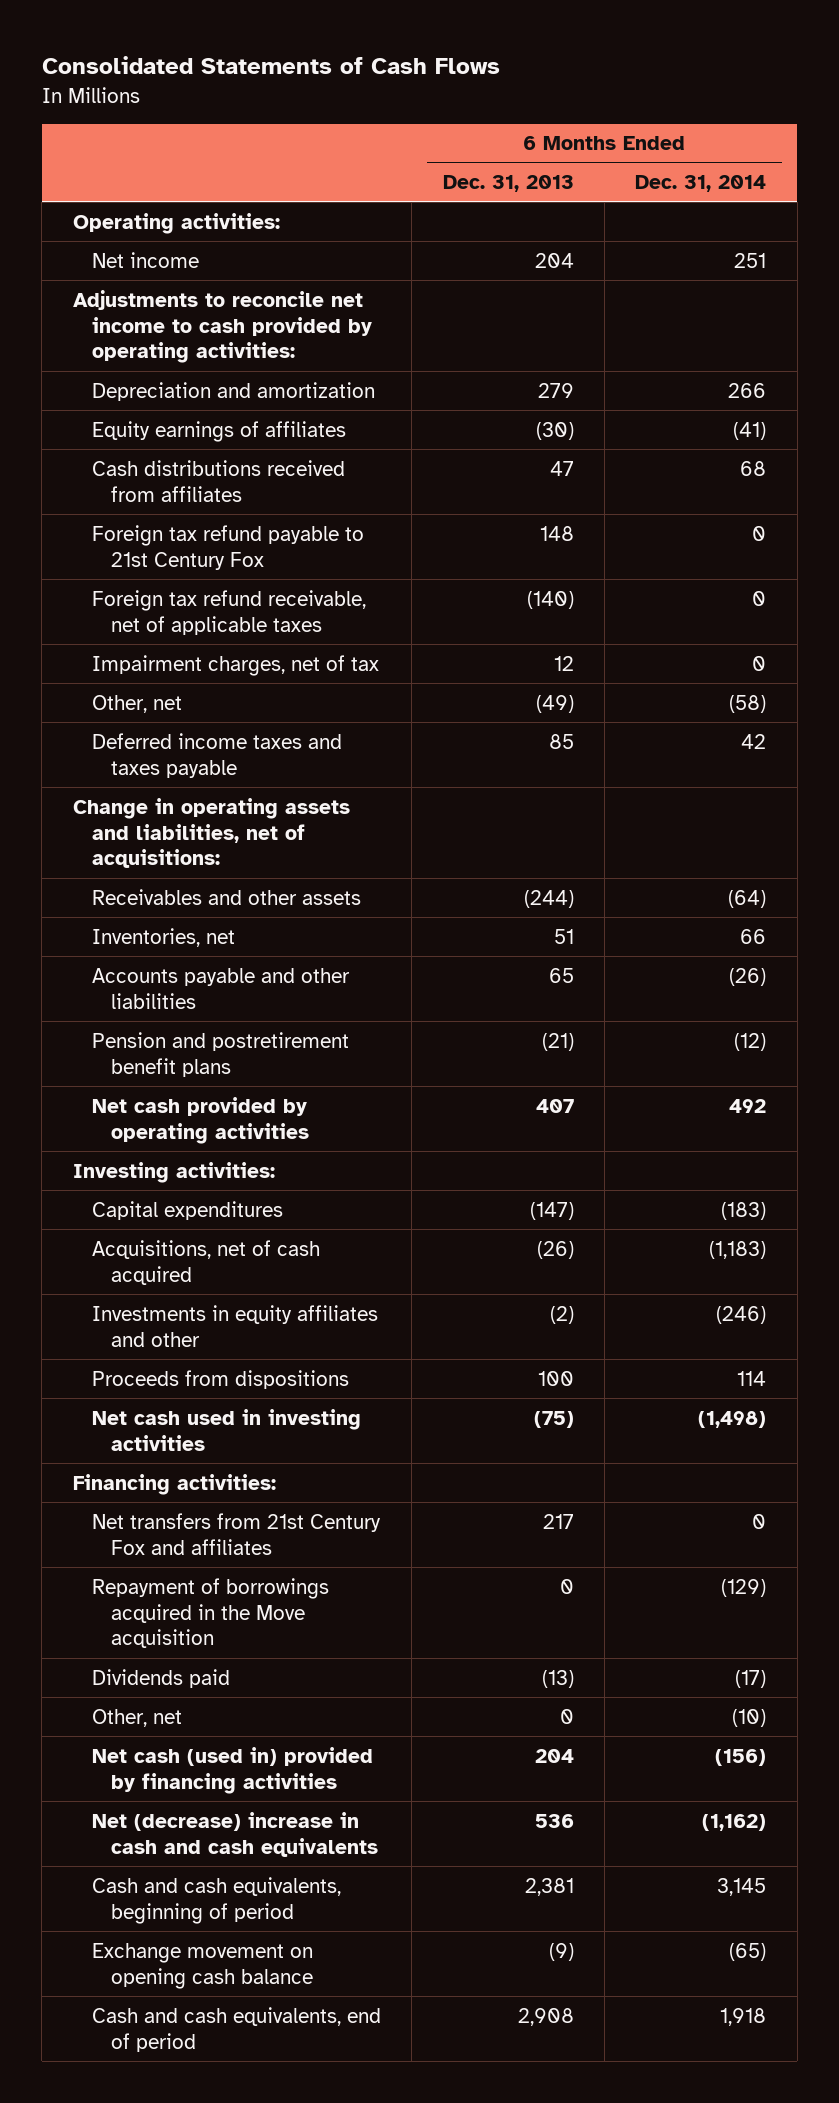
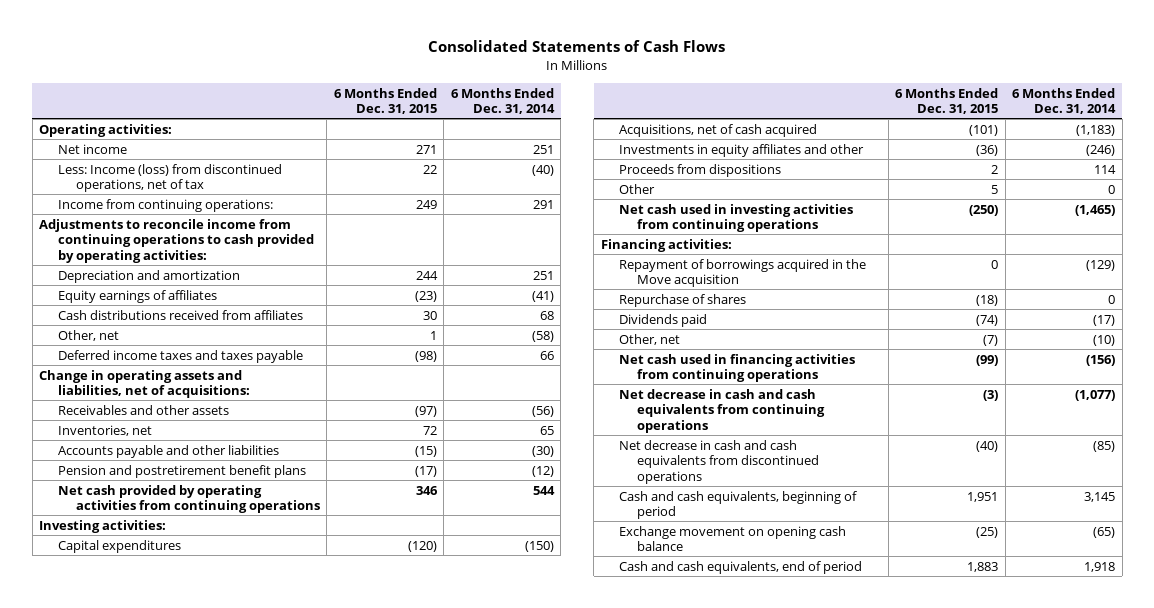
[442,174,574,192] Dec. 31, 2013 -> none
none -> [333,87,437,115] 6 Months Ended Dec. 31, 2015
none -> [57,163,282,193] Less: Income (loss) from discontinued operations, net of tax
none -> [57,198,273,212] Income from continuing operations:
[72,289,372,364] Adjustments to reconcile net income to cash provided by operating activities: -> [39,218,314,263] Adjustments to reconcile income from continuing operations to cash provided by operating activities:
[728,382,767,398] 266 -> [532,270,554,280] 251
[91,524,364,570] Foreign tax refund payable to 21st Century Fox -> none
[91,589,366,635] Foreign tax refund receivable, net of applicable taxes -> none
[91,654,379,676] Impairment charges, net of tax -> none
[741,733,767,749] 42 -> [539,350,554,360] 66
[728,889,767,908] (64) -> [531,405,554,417] (56)
[740,928,767,944] 66 -> [539,425,554,435] 65
[729,967,767,986] (26) -> [531,445,554,457] (30)
[91,1096,310,1144] Net cash provided by operating activities -> [57,484,320,514] Net cash provided by operating activities from continuing operations
[729,1098,767,1113] 492 -> [532,485,555,495] 544
[721,1201,767,1220] (183) -> [524,540,554,552] (150)
none -> [618,183,655,194] Other
[91,1408,361,1451] Net cash used in investing activities -> [618,203,853,233] Net cash used in investing activities from continuing operations
[698,1410,767,1428] (1,498) -> [1075,204,1116,216] (1,465)
[91,1512,381,1555] Net transfers from 21st Century Fox and affiliates -> none
none -> [618,293,746,307] Repurchase of shares
[91,1746,373,1794] Net cash (used in) provided by financing activities -> [618,353,855,383] Net cash used in financing activities from continuing operations
[91,1811,379,1857] Net (decrease) increase in cash and cash equivalents -> [618,388,826,433] Net decrease in cash and cash equivalents from continuing operations
[702,1813,767,1831] (1,162) -> [1075,389,1116,401] (1,077)
none -> [618,439,820,484] Net decrease in cash and cash equivalents from discontinued operations

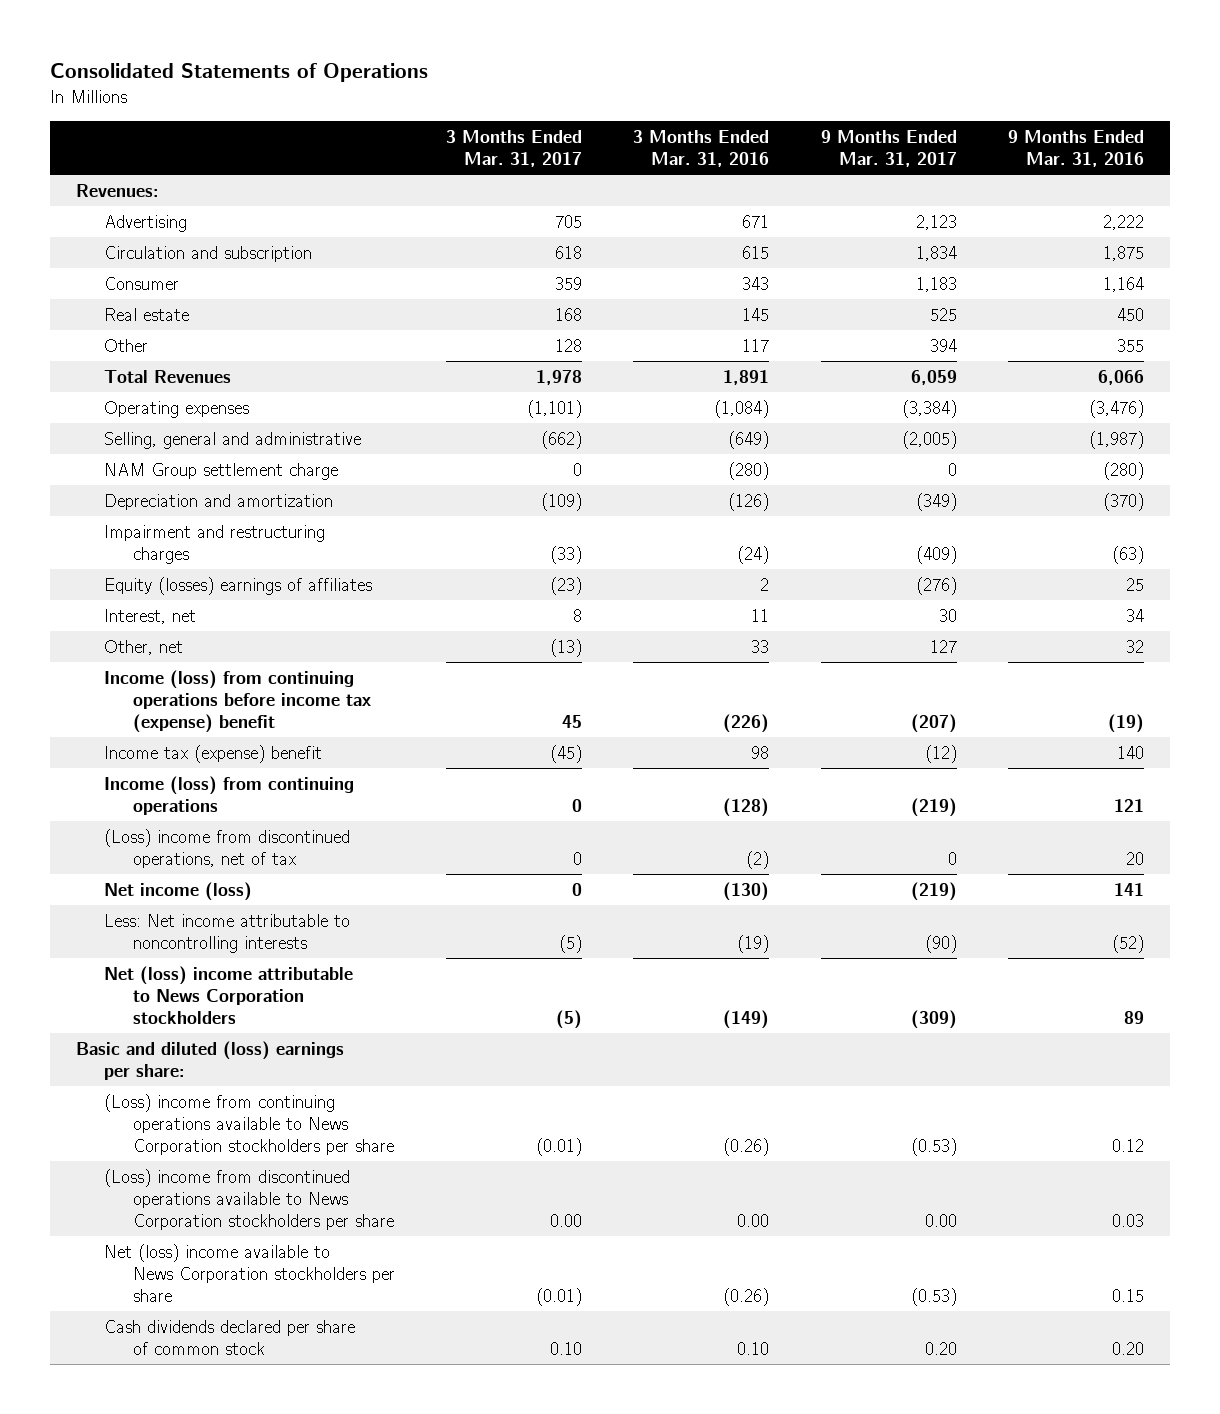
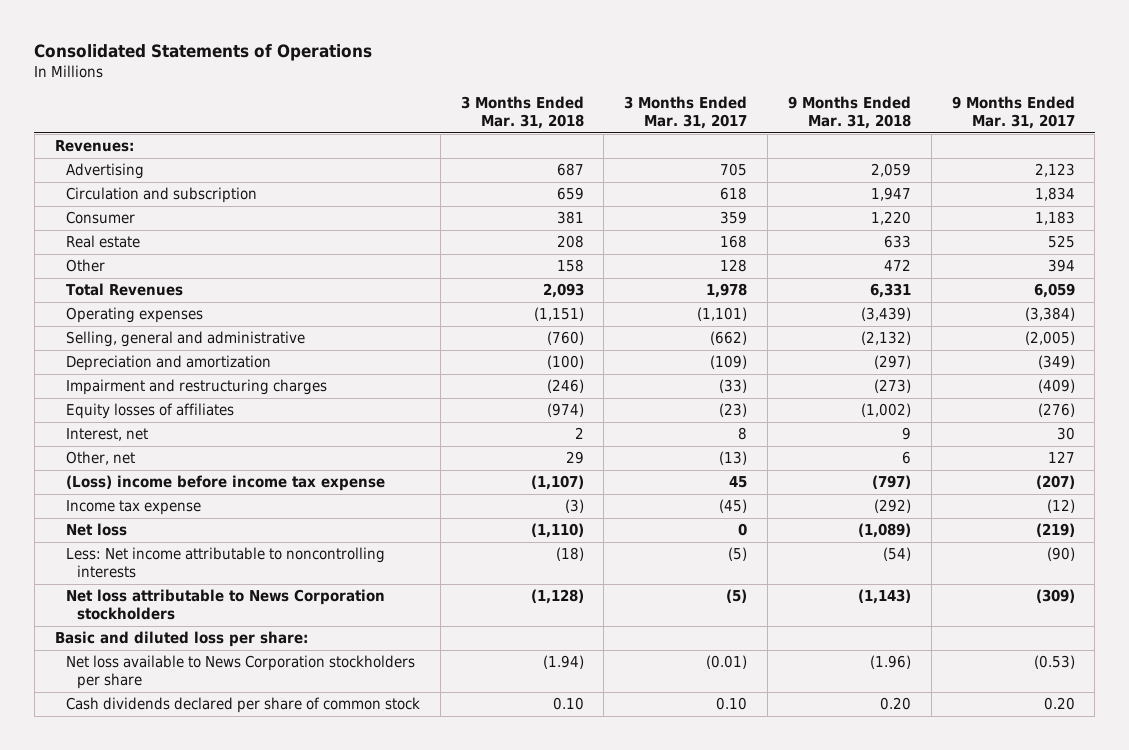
[633,129,770,168] 3 Months Ended Mar. 31, 2016 -> none
[1008,129,1145,168] 9 Months Ended Mar. 31, 2016 -> none
none -> [460,96,584,130] 3 Months Ended Mar. 31, 2018
none -> [787,96,911,130] 9 Months Ended Mar. 31, 2018
[104,462,339,480] NAM Group settlement charge -> none
[104,576,373,595] Equity (losses) earnings of affiliates -> [65,403,234,420] Equity losses of affiliates
[104,775,355,815] Income (loss) from continuing operations -> none
[104,828,351,868] (Loss) income from discontinued operations, net of tax -> none
[104,669,371,733] Income (loss) from continuing operations before income tax (expense) benefit -> [65,475,385,492] (Loss) income before income tax expense
[104,744,323,763] Income tax (expense) benefit -> [65,500,201,516] Income tax expense
[104,881,253,901] Net income (loss) -> [65,523,127,537] Net loss
[104,1093,394,1155] (Loss) income from continuing operations available to News Corporation stockholders per share -> none
[104,1168,394,1230] (Loss) income from discontinued operations available to News Corporation stockholders per share -> none
[104,965,354,1024] Net (loss) income attributable to News Corporation stockholders -> [65,589,385,620] Net loss attributable to News Corporation stockholders
[75,1040,344,1080] Basic and diluted (loss) earnings per share: -> [54,631,308,648] Basic and diluted loss per share:
[104,1243,395,1302] Net (loss) income available to News Corporation stockholders per share -> [65,655,415,689] Net loss available to News Corporation stockholders per share

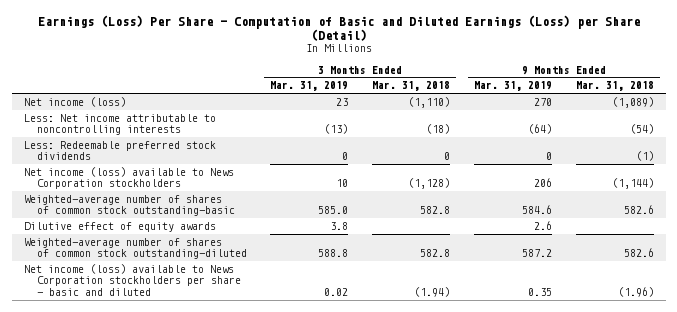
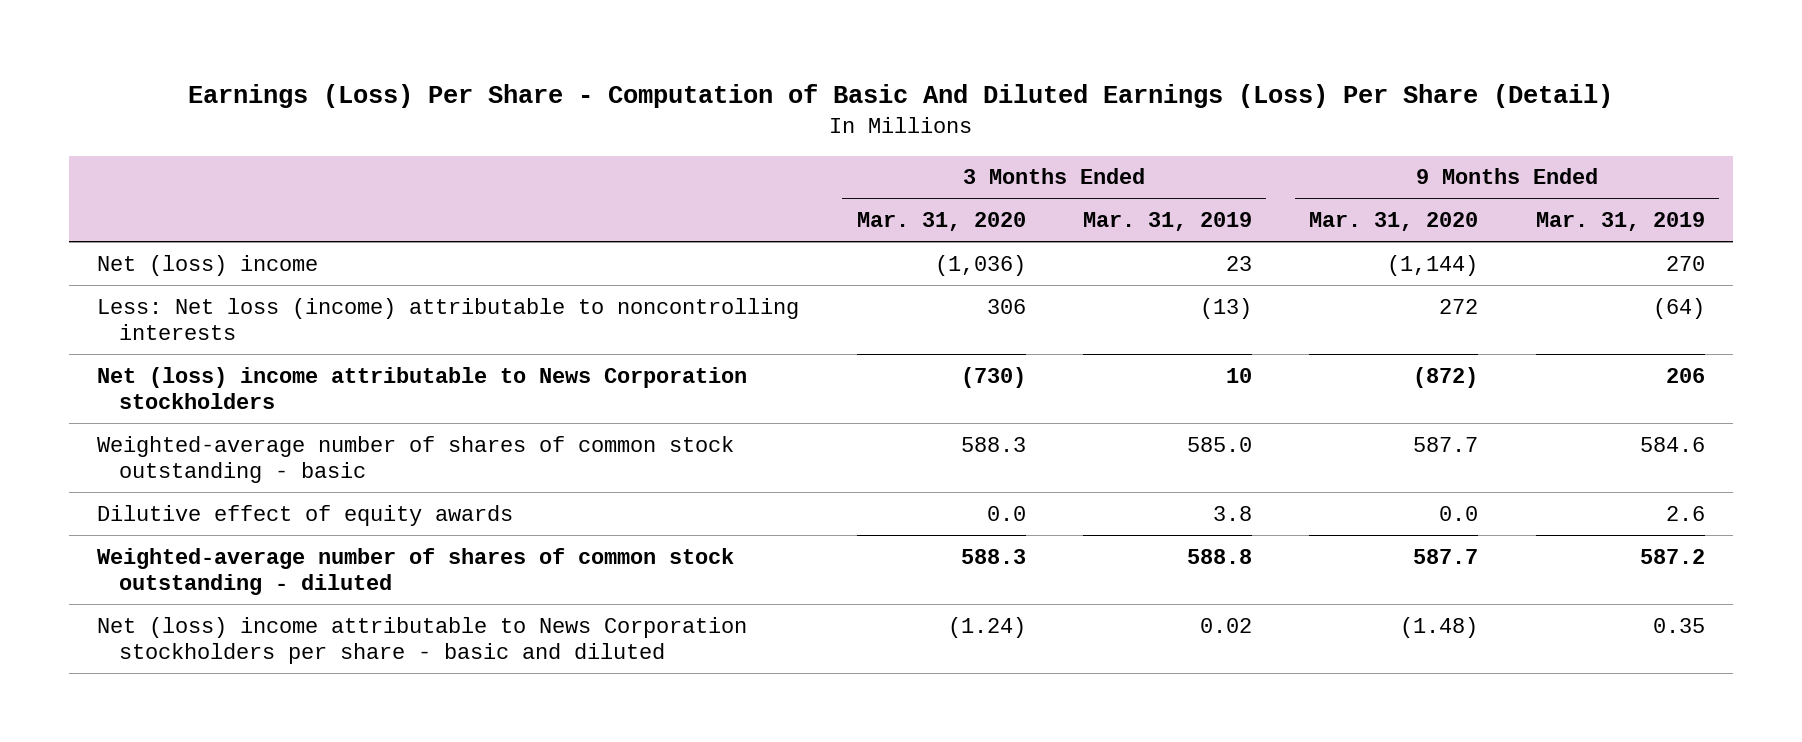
[37,14,640,42] Earnings (Loss) Per Share - Computation of Basic and Diluted Earnings (Loss) per Share (Detail) -> [188,84,1614,109] Earnings (Loss) Per Share - Computation of Basic And Diluted Earnings (Loss) Per Share (Detail)
[372,81,451,92] Mar. 31, 2018 -> none
[575,81,654,92] Mar. 31, 2018 -> none
none -> [856,212,1026,232] Mar. 31, 2020
none -> [1309,212,1479,232] Mar. 31, 2020
[23,141,216,161] Less: Redeemable preferred stock dividends -> none
[23,97,126,108] Net income (loss) -> [97,254,319,276] Net (loss) income
[23,114,216,136] Less: Net income attributable to noncontrolling interests -> [97,297,800,341] Less: Net loss (income) attributable to noncontrolling interests
[23,167,234,190] Net income (loss) available to News Corporation stockholders -> [97,366,748,410] Net (loss) income attributable to News Corporation stockholders
[23,195,235,217] Weighted-average number of shares of common stock outstanding-basic -> [97,435,735,484] Weighted-average number of shares of common stock outstanding - basic
[23,238,247,260] Weighted-average number of shares of common stock outstanding-diluted -> [97,547,735,596] Weighted-average number of shares of common stock outstanding - diluted
[23,264,241,296] Net income (loss) available to News Corporation stockholders per share - basic and diluted -> [97,616,748,665] Net (loss) income attributable to News Corporation stockholders per share - basic and diluted

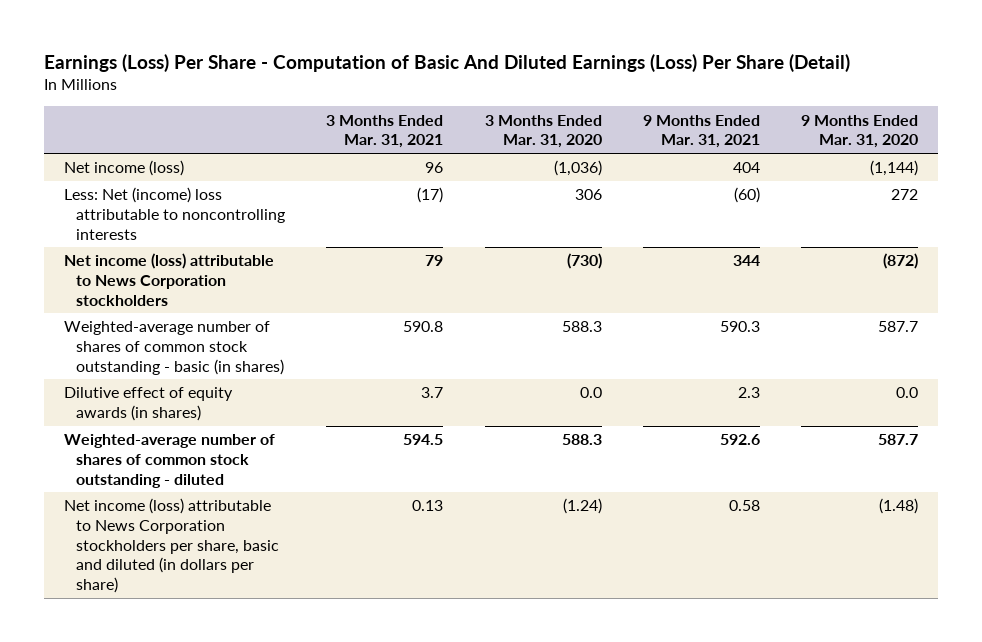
[1083,212,1253,232] Mar. 31, 2019 -> none
[1535,212,1705,232] Mar. 31, 2019 -> none
none -> [326,114,444,149] 3 Months Ended Mar. 31, 2021
none -> [642,114,760,149] 9 Months Ended Mar. 31, 2021
[97,254,319,276] Net (loss) income -> [64,160,185,177] Net income (loss)
[97,297,800,341] Less: Net loss (income) attributable to noncontrolling interests -> [64,187,286,240] Less: Net (income) loss attributable to noncontrolling interests
[97,366,748,410] Net (loss) income attributable to News Corporation stockholders -> [64,253,275,306] Net income (loss) attributable to News Corporation stockholders
[97,435,735,484] Weighted-average number of shares of common stock outstanding - basic -> [64,321,285,375] Weighted-average number of shares of common stock outstanding - basic (in shares)
[97,504,514,526] Dilutive effect of equity awards -> [64,387,234,422] Dilutive effect of equity awards (in shares)
[97,616,748,665] Net (loss) income attributable to News Corporation stockholders per share - basic and diluted -> [64,498,280,593] Net income (loss) attributable to News Corporation stockholders per share, basic and diluted (in dollars per share)

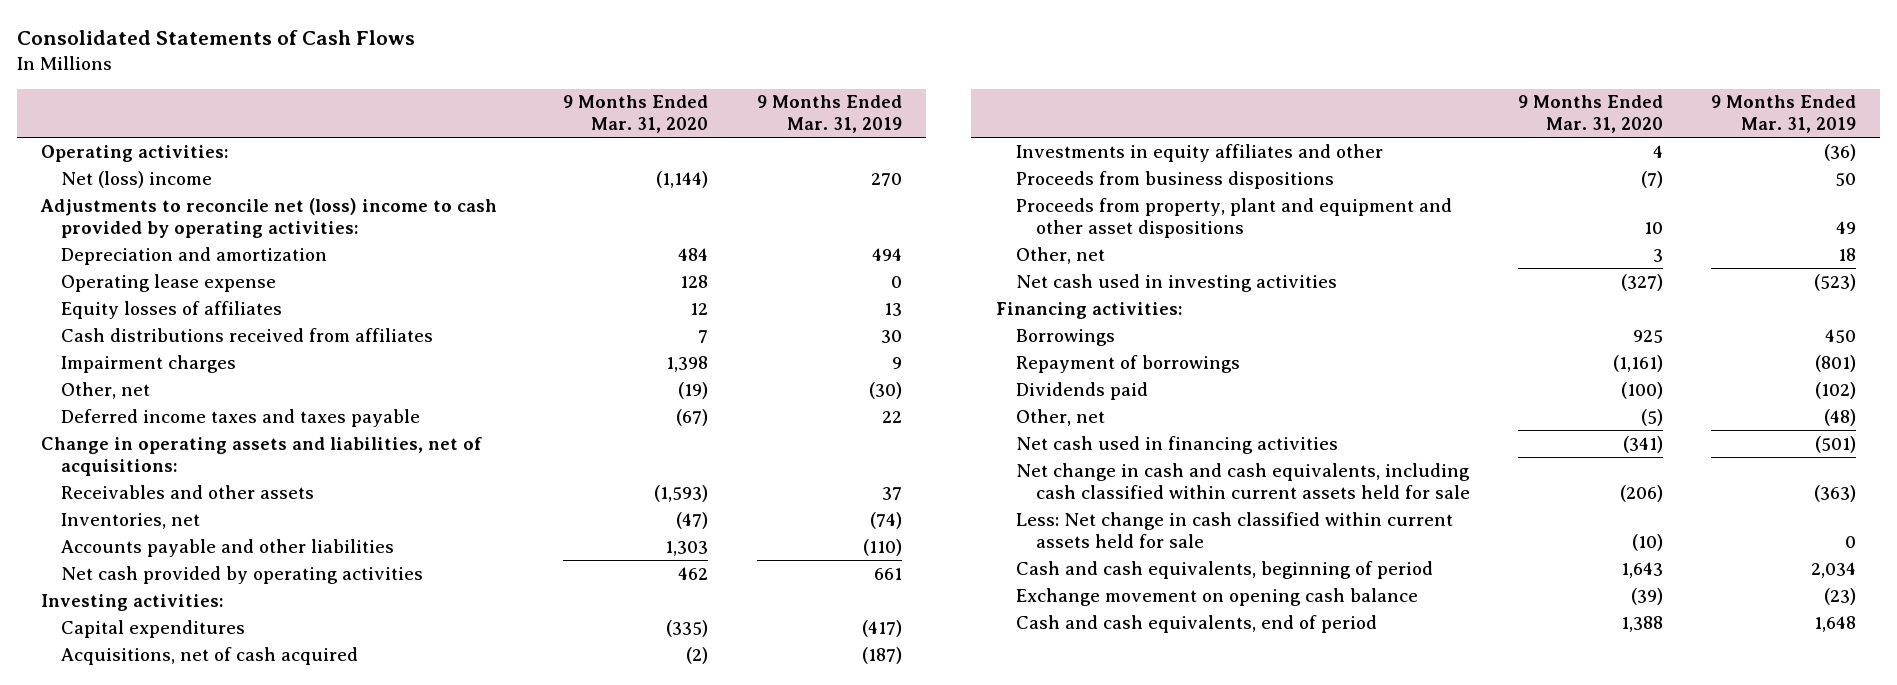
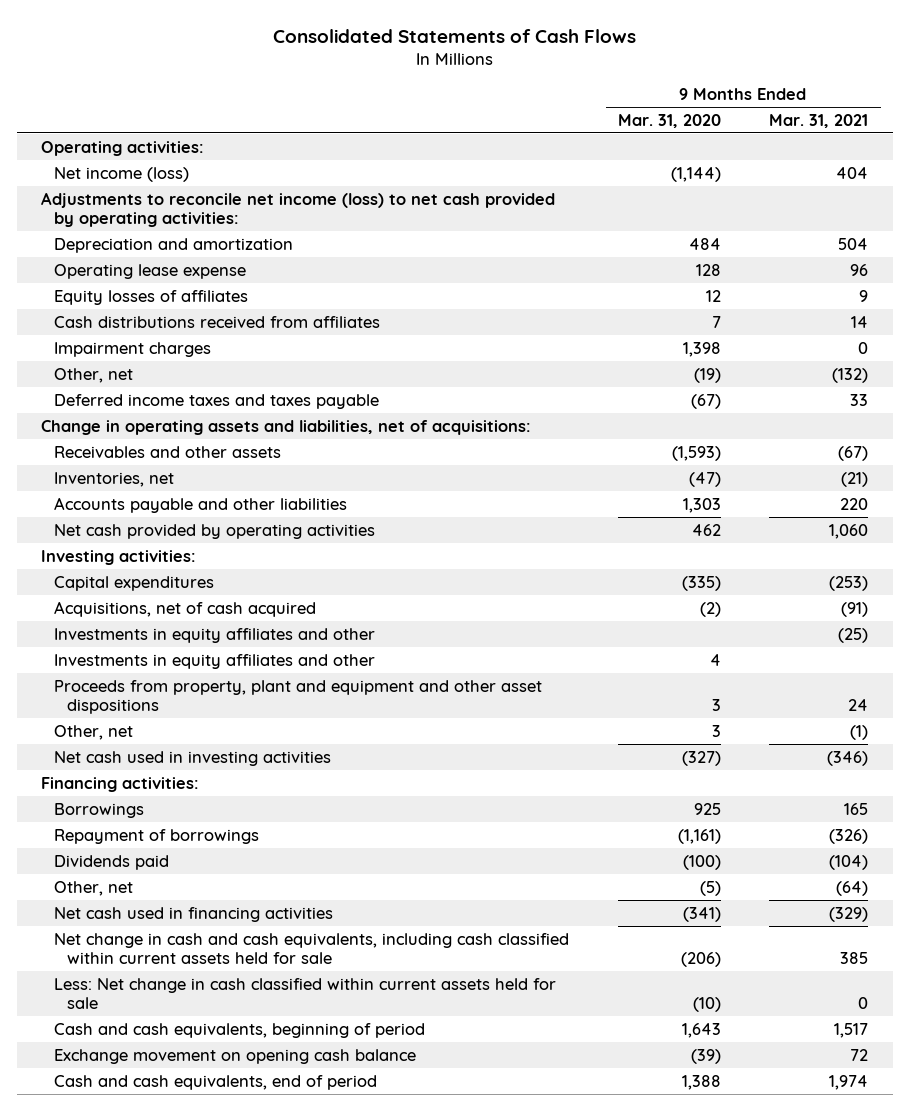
[756,95,902,134] 9 Months Ended Mar. 31, 2019 -> none
none -> [769,113,869,128] Mar. 31, 2021
[61,170,213,188] Net (loss) income -> [54,166,190,182] Net income (loss)
[40,197,498,238] Adjustments to reconcile net (loss) income to cash provided by operating activities: -> [41,191,556,228] Adjustments to reconcile net income (loss) to net cash provided by operating activities:
none -> [54,627,376,643] Investments in equity affiliates and other
[1015,170,1334,189] Proceeds from business dispositions -> none
[1643,221,1663,234] 10 -> [711,699,721,712] 3

